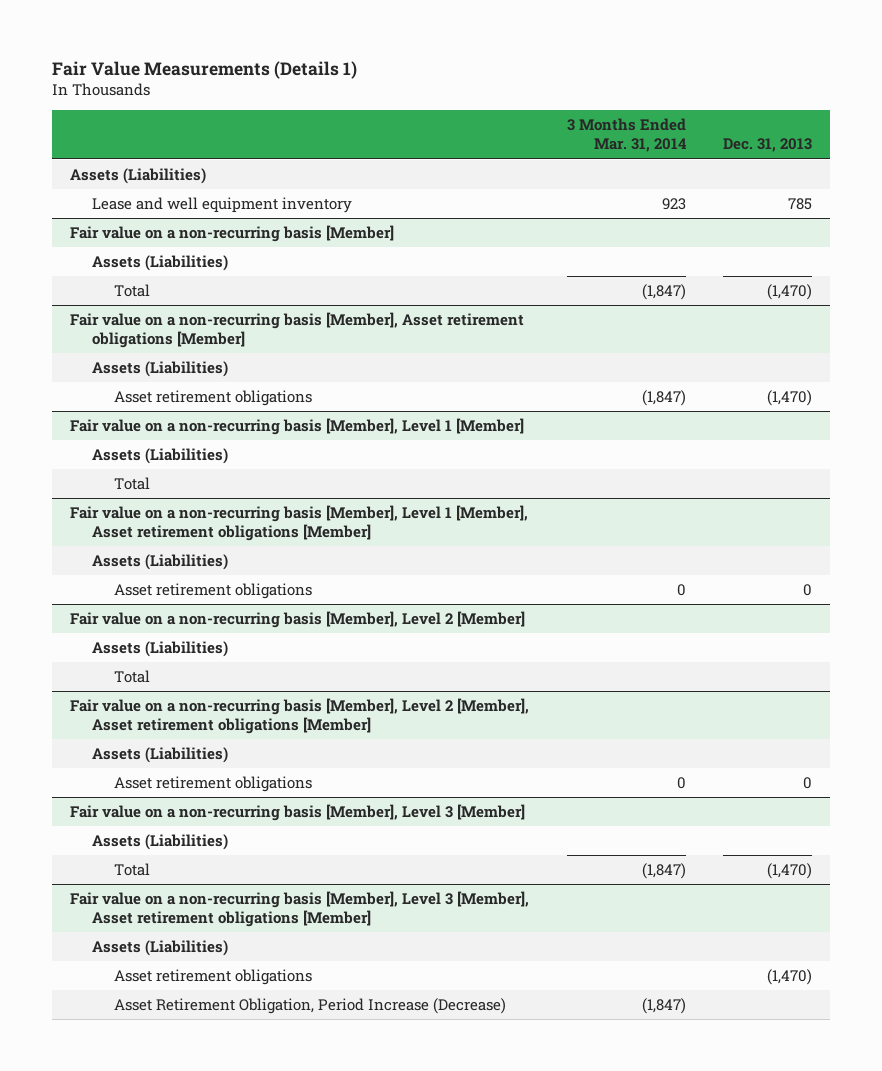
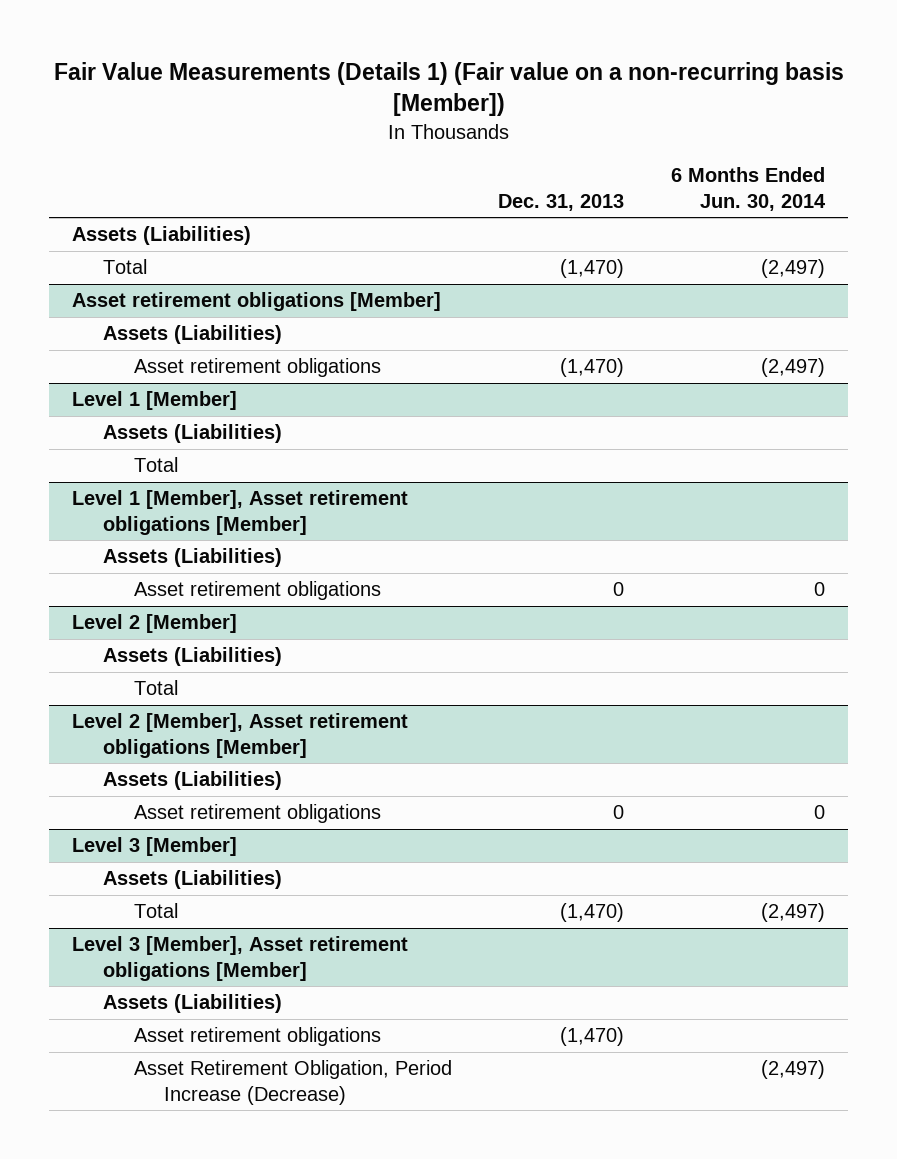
[51,60,357,79] Fair Value Measurements (Details 1) -> [53,62,844,117] Fair Value Measurements (Details 1) (Fair value on a non-recurring basis [Member])
[566,118,687,153] 3 Months Ended Mar. 31, 2014 -> none
none -> [670,166,826,211] 6 Months Ended Jun. 30, 2014
[92,197,353,214] Lease and well equipment inventory -> none
[70,225,395,243] Fair value on a non-recurring basis [Member] -> none
[92,255,229,272] Assets (Liabilities) -> none
[70,312,525,349] Fair value on a non-recurring basis [Member], Asset retirement obligations [Member] -> none
none -> [72,292,442,312] Asset retirement obligations [Member]
[70,418,525,436] Fair value on a non-recurring basis [Member], Level 1 [Member] -> none
none -> [72,391,238,411] Level 1 [Member]
[70,505,529,542] Fair value on a non-recurring basis [Member], Level 1 [Member], Asset retirement obligations [Member] -> none
none -> [72,490,409,535] Level 1 [Member], Asset retirement obligations [Member]
[70,611,526,629] Fair value on a non-recurring basis [Member], Level 2 [Member] -> none
none -> [72,614,238,634] Level 2 [Member]
[70,698,530,735] Fair value on a non-recurring basis [Member], Level 2 [Member], Asset retirement obligations [Member] -> none
none -> [72,713,409,758] Level 2 [Member], Asset retirement obligations [Member]
[70,804,526,822] Fair value on a non-recurring basis [Member], Level 3 [Member] -> none
none -> [72,837,238,857] Level 3 [Member]
[70,891,530,928] Fair value on a non-recurring basis [Member], Level 3 [Member], Asset retirement obligations [Member] -> none
none -> [72,936,409,981] Level 3 [Member], Asset retirement obligations [Member]

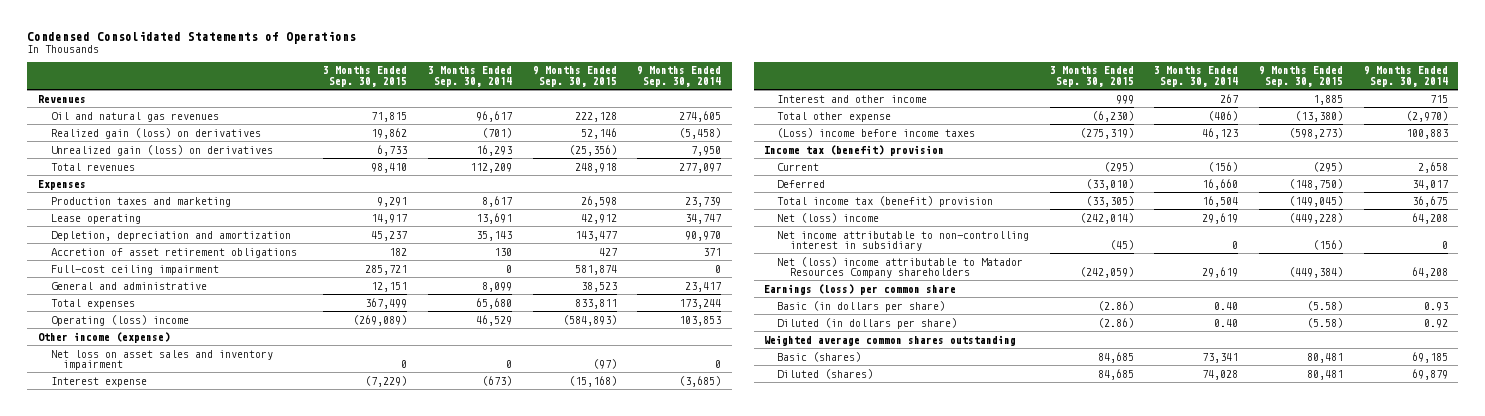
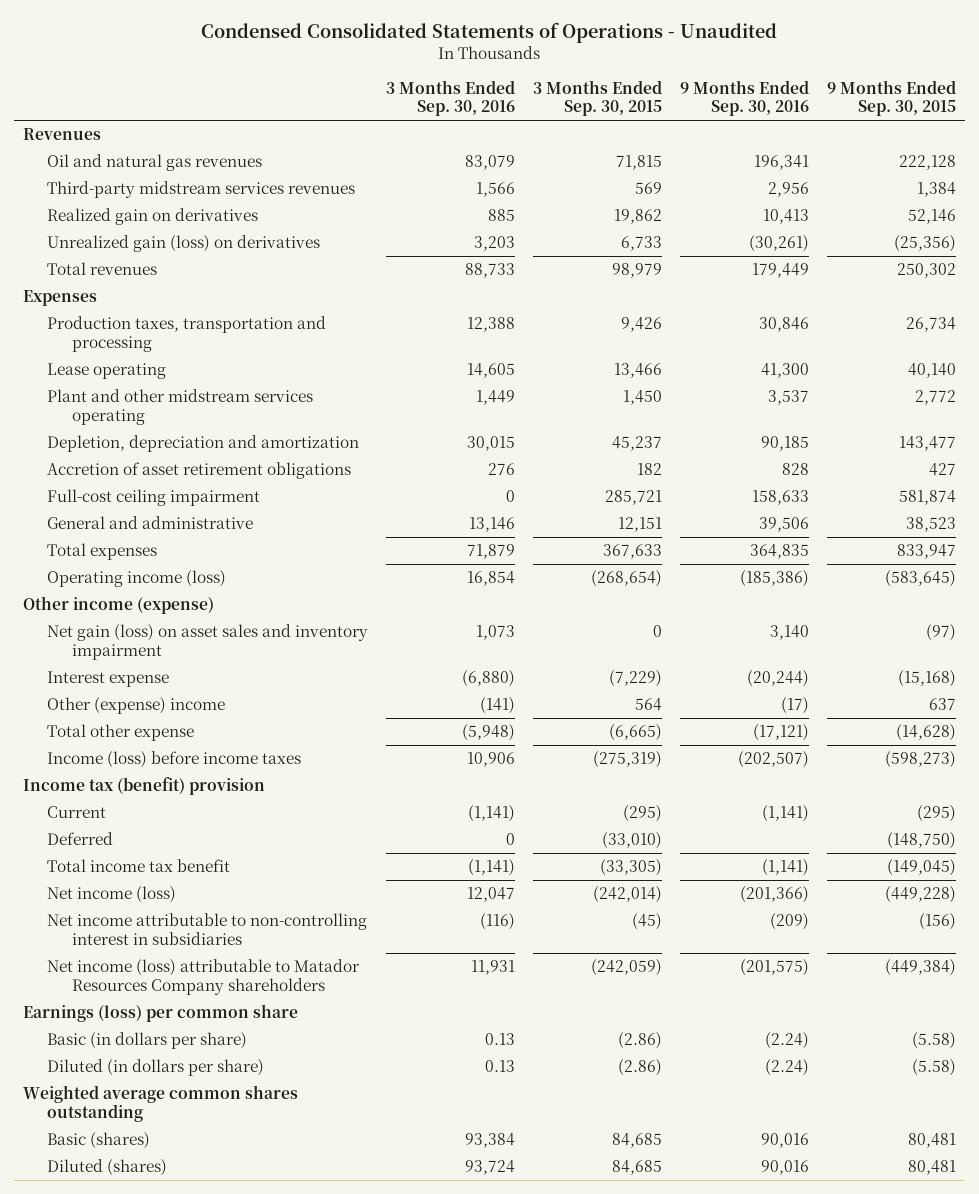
[27,31,357,45] Condensed Consolidated Statements of Operations -> [201,21,778,43] Condensed Consolidated Statements of Operations - Unaudited
[427,66,512,87] 3 Months Ended Sep. 30, 2014 -> none
[637,66,722,87] 9 Months Ended Sep. 30, 2014 -> none
none -> [386,79,516,117] 3 Months Ended Sep. 30, 2016
none -> [680,79,810,117] 9 Months Ended Sep. 30, 2016
none -> [47,181,356,199] Third-party midstream services revenues
[50,127,261,139] Realized gain (loss) on derivatives -> [47,208,259,226] Realized gain on derivatives
[371,162,408,173] 98,410 -> [612,263,663,279] 98,979
[574,162,617,173] 248,918 -> [897,263,957,279] 250,302
[50,196,231,207] Production taxes and marketing -> [47,316,327,352] Production taxes, transportation and processing
[377,196,408,207] 9,291 -> [621,317,663,333] 9,426
[580,195,617,207] 26,598 -> [906,317,957,333] 26,734
[371,213,408,224] 14,917 -> [614,363,663,379] 13,466
[580,213,617,224] 42,912 -> [908,363,957,379] 40,140
none -> [47,389,314,425] Plant and other midstream services operating
[365,297,408,309] 367,499 -> [603,544,663,560] 367,633
[574,298,617,309] 833,811 -> [897,544,957,560] 833,947
[50,314,189,326] Operating (loss) income -> [47,570,227,588] Operating income (loss)
[353,314,408,326] (269,089) -> [591,570,663,588] (268,654)
[562,314,617,326] (584,893) -> [885,570,957,588] (583,645)
[50,349,273,370] Net loss on asset sales and inventory impairment -> [47,624,369,660] Net gain (loss) on asset sales and inventory impairment
[776,94,927,103] Interest and other income -> none
none -> [47,697,226,715] Other (expense) income
[1091,110,1134,122] (6,230) -> [609,724,663,742] (6,665)
[1295,110,1344,122] (13,380) -> [896,724,957,742] (14,628)
[776,127,975,138] (Loss) income before income taxes -> [47,751,302,769] Income (loss) before income taxes
[776,195,993,207] Total income tax (benefit) provision -> [47,859,231,873] Total income tax benefit
[776,212,879,223] Net (loss) income -> [47,886,177,904] Net income (loss)
[776,230,1029,251] Net income attributable to non-controlling interest in subsidiary -> [47,913,368,945] Net income attributable to non-controlling interest in subsidiaries
[776,256,1023,278] Net (loss) income attributable to Matador Resources Company shareholders -> [47,959,361,995] Net income (loss) attributable to Matador Resources Company shareholders

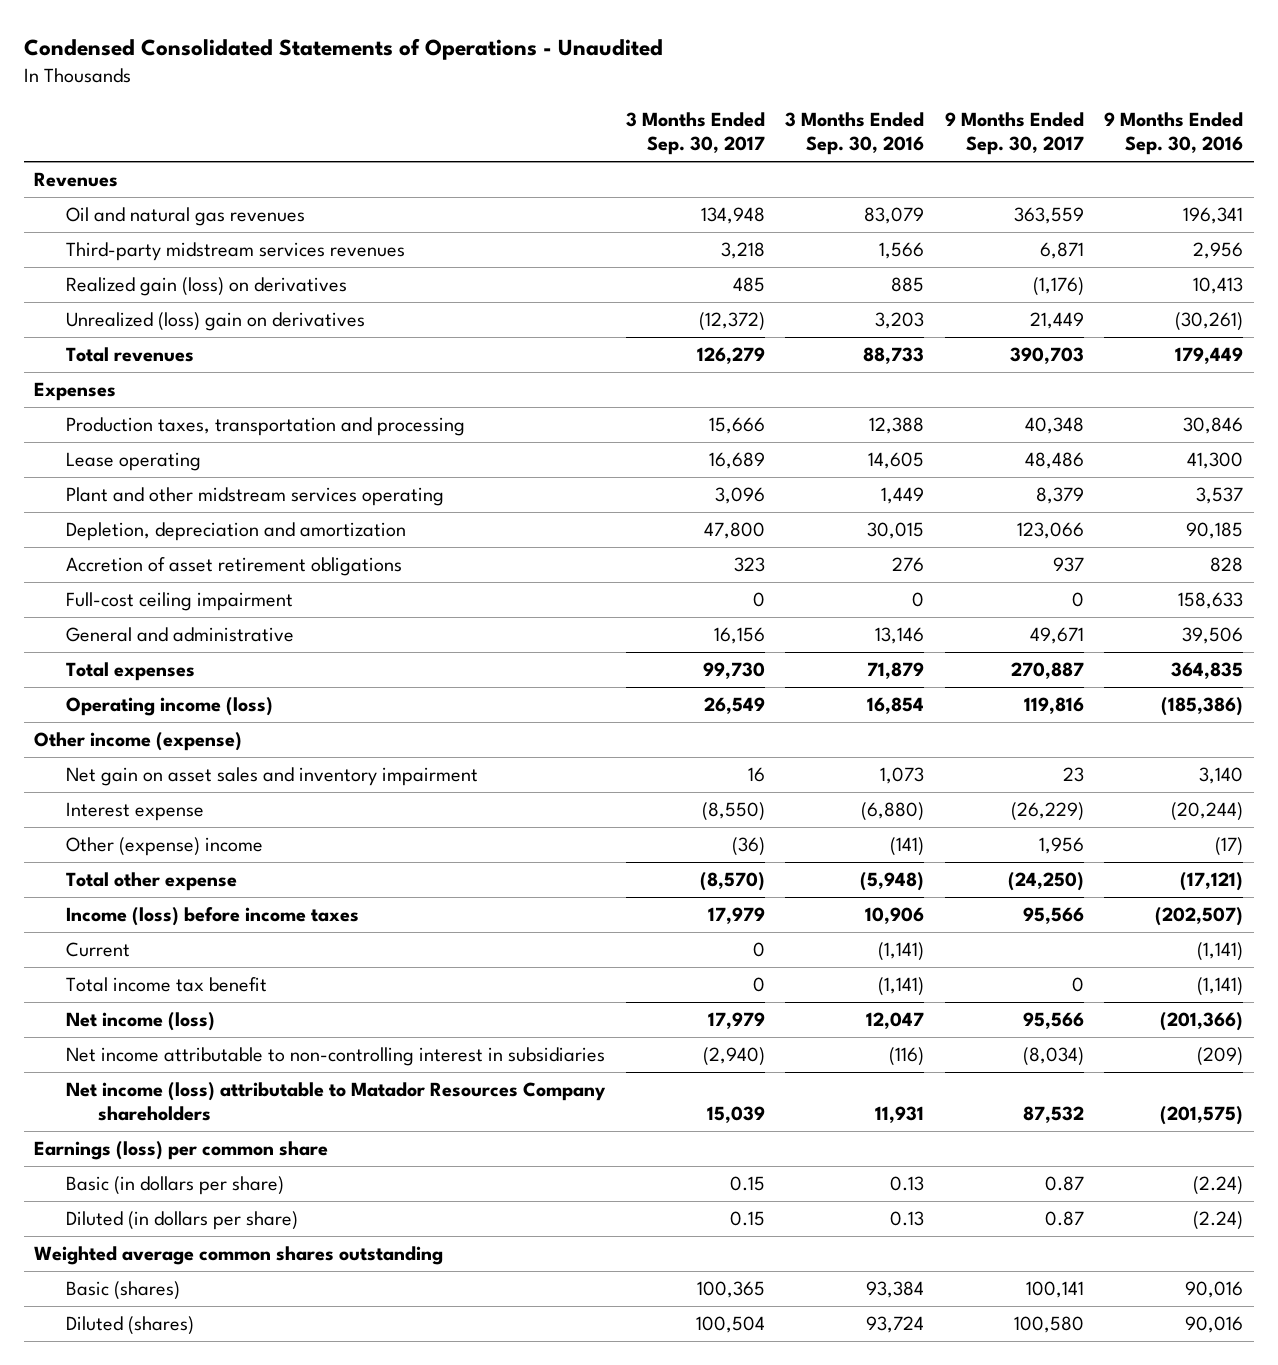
[533,79,663,117] 3 Months Ended Sep. 30, 2015 -> none
[827,79,957,117] 9 Months Ended Sep. 30, 2015 -> none
none -> [625,111,765,156] 3 Months Ended Sep. 30, 2017
none -> [944,111,1084,156] 9 Months Ended Sep. 30, 2017
[47,208,259,226] Realized gain on derivatives -> [66,276,348,296] Realized gain (loss) on derivatives
[47,235,321,253] Unrealized gain (loss) on derivatives -> [66,311,366,331] Unrealized (loss) gain on derivatives
[47,624,369,660] Net gain (loss) on asset sales and inventory impairment -> [66,766,479,786] Net gain on asset sales and inventory impairment
[22,777,265,796] Income tax (benefit) provision -> none
[47,832,114,846] Deferred -> none

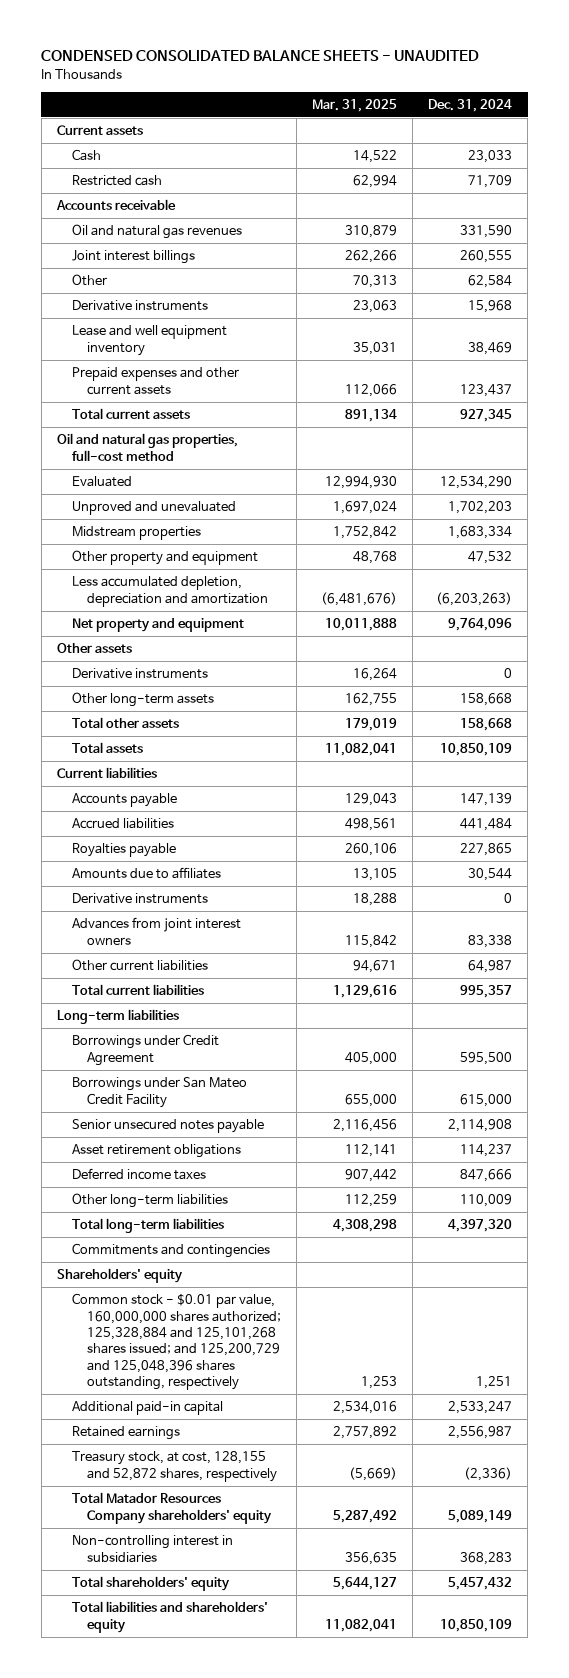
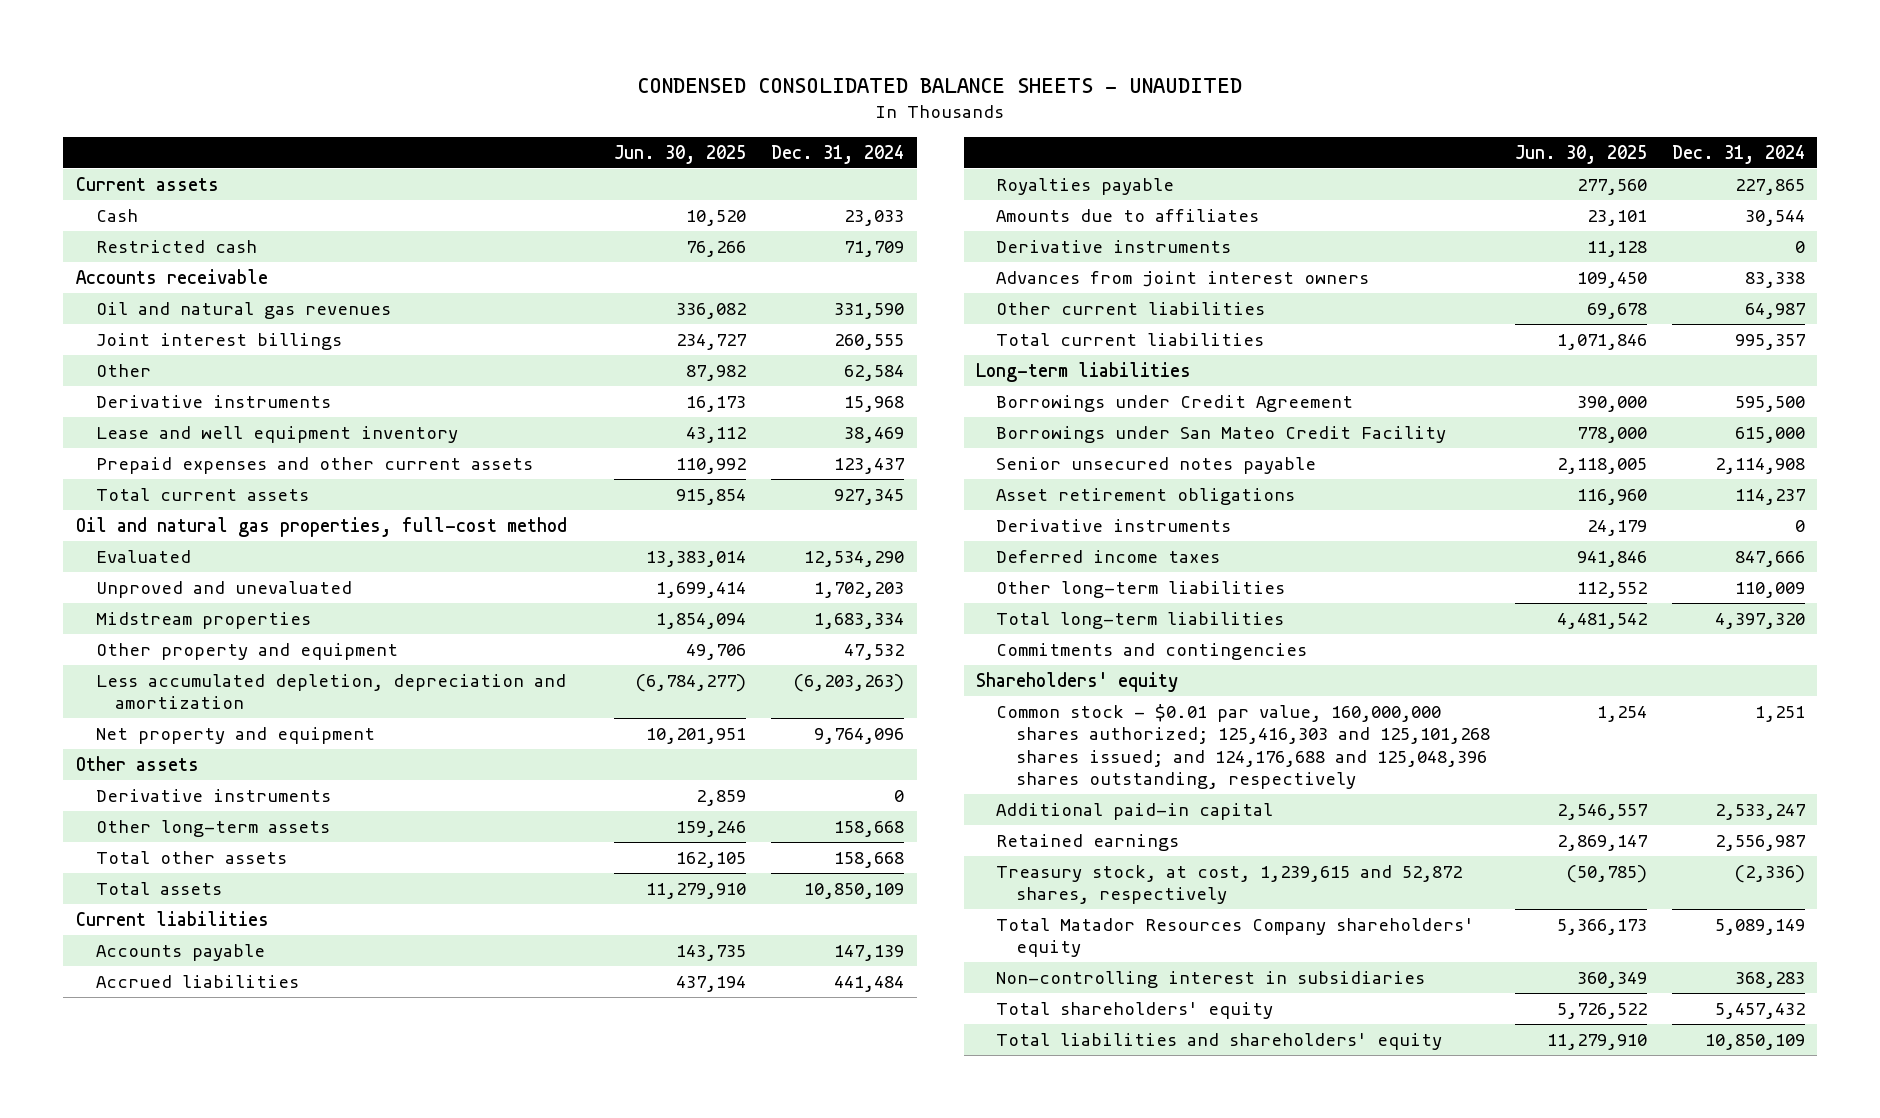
[312,98,398,112] Mar. 31, 2025 -> none
none -> [614,144,747,164] Jun. 30, 2025
none -> [995,518,1231,532] Derivative instruments
[71,1293,282,1390] Common stock - $0.01 par value, 160,000,000 shares authorized; 125,328,884 and 125,101,268 shares issued; and 125,200,729 and 125,048,396 shares outstanding, respectively -> [995,703,1490,790] Common stock - $0.01 par value, 160,000,000 shares authorized; 125,416,303 and 125,101,268 shares issued; and 124,176,688 and 125,048,396 shares outstanding, respectively
[71,1451,278,1482] Treasury stock, at cost, 128,155 and 52,872 shares, respectively -> [995,864,1462,905] Treasury stock, at cost, 1,239,615 and 52,872 shares, respectively

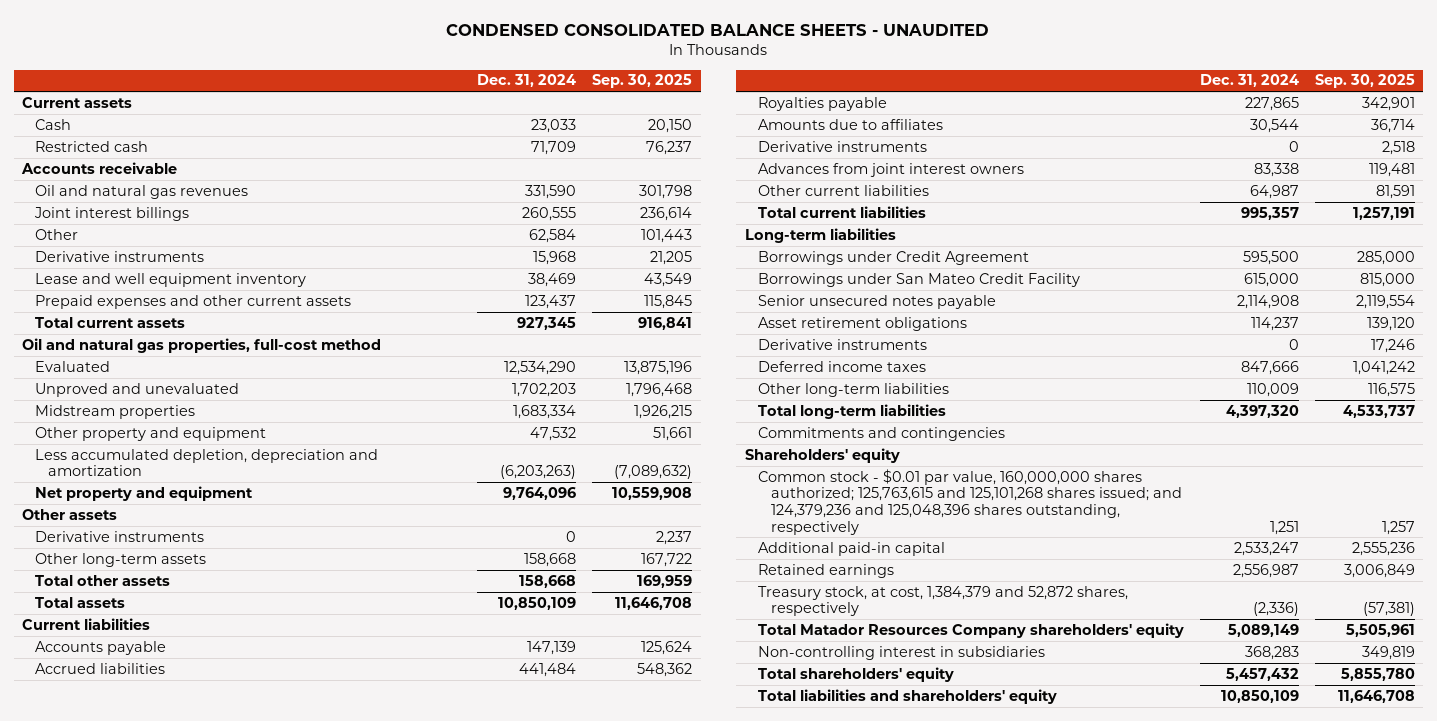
[614,144,747,164] Jun. 30, 2025 -> none
none -> [592,74,693,89] Sep. 30, 2025
[995,703,1490,790] Common stock - $0.01 par value, 160,000,000 shares authorized; 125,416,303 and 125,101,268 shares issued; and 124,176,688 and 125,048,396 shares outstanding, respectively -> [757,468,1182,535] Common stock - $0.01 par value, 160,000,000 shares authorized; 125,763,615 and 125,101,268 shares issued; and 124,379,236 and 125,048,396 shares outstanding, respectively
[995,864,1462,905] Treasury stock, at cost, 1,239,615 and 52,872 shares, respectively -> [757,585,1128,617] Treasury stock, at cost, 1,384,379 and 52,872 shares, respectively

